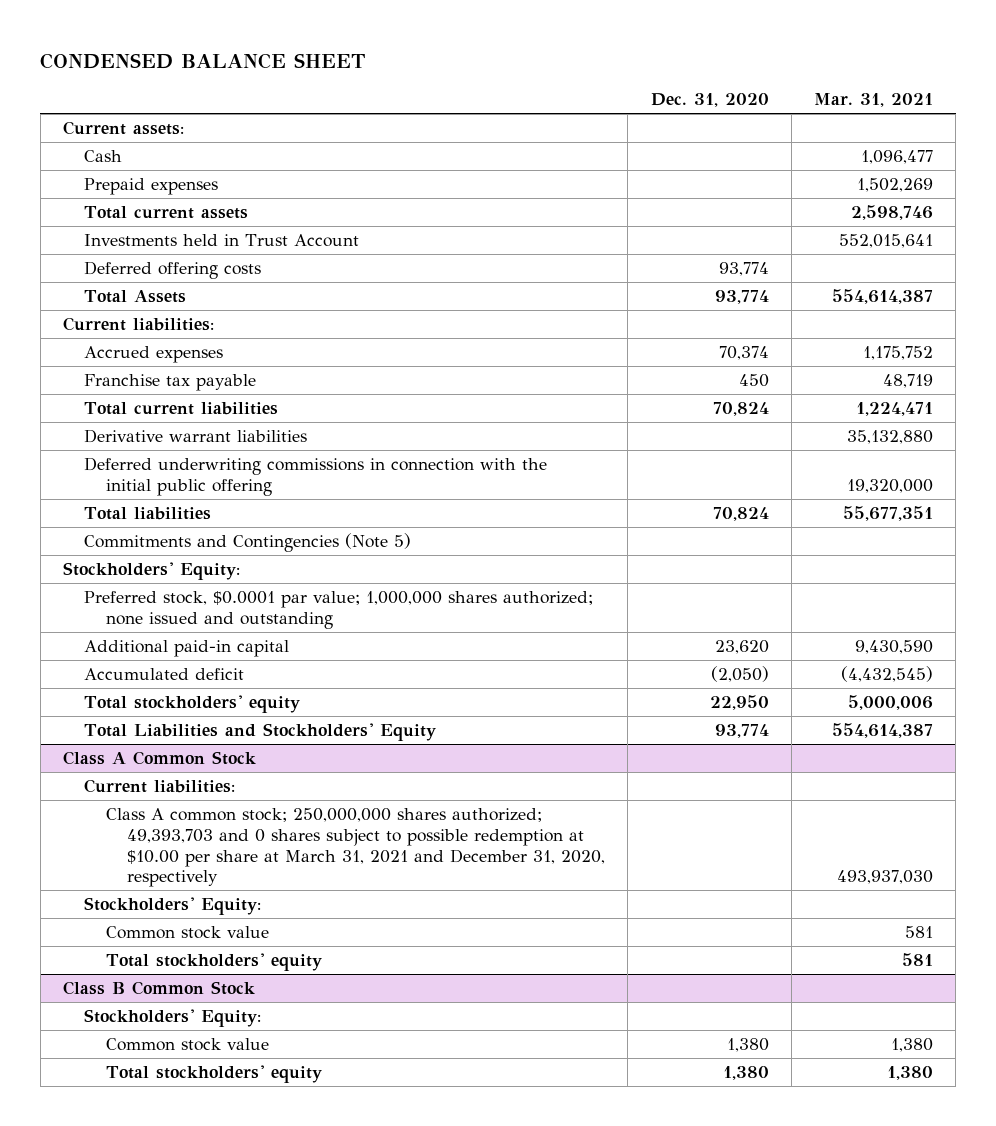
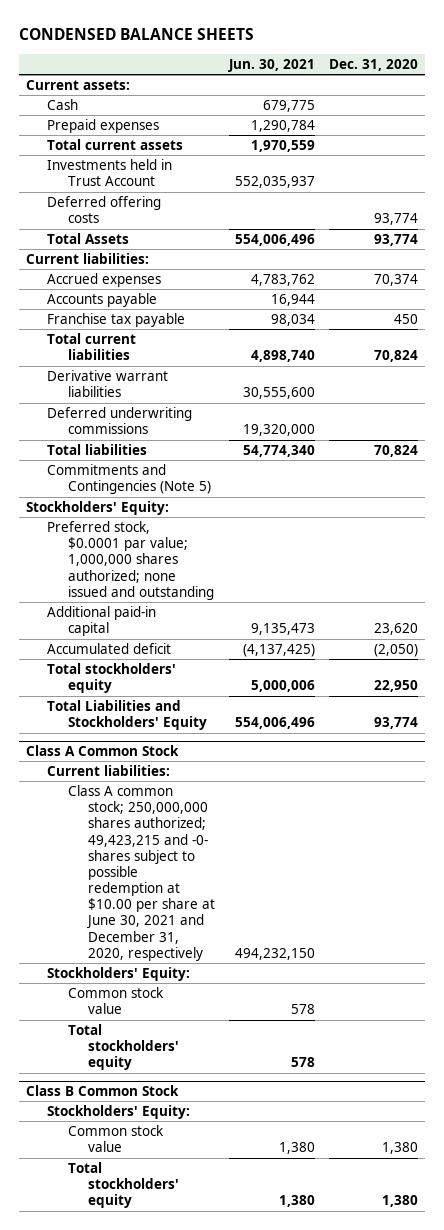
[40,52,366,69] CONDENSED BALANCE SHEET -> [19,28,255,41] CONDENSED BALANCE SHEETS
[814,93,934,108] Mar. 31, 2021 -> none
none -> [228,58,316,72] Jun. 30, 2021
none -> [46,293,157,308] Accounts payable
[84,456,548,496] Deferred underwriting commissions in connection with the initial public offering -> [46,407,192,435] Deferred underwriting commissions
[105,807,605,888] Class A common stock; 250,000,000 shares authorized; 49,393,703 and 0 shares subject to possible redemption at $10.00 per share at March 31, 2021 and December 31, 2020, respectively -> [67,785,216,961] Class A common stock; 250,000,000 shares authorized; 49,423,215 and -0- shares subject to possible redemption at $10.00 per share at June 30, 2021 and December 31, 2020, respectively

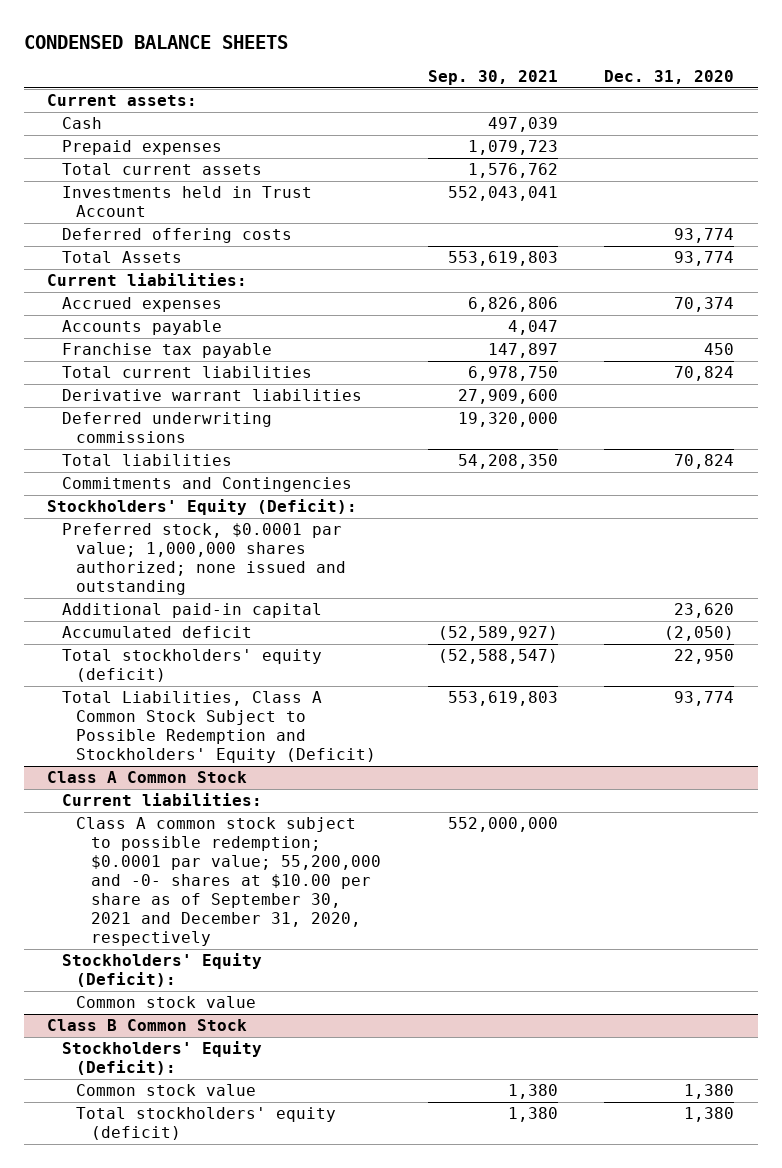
[228,58,316,72] Jun. 30, 2021 -> none
none -> [427,69,558,85] Sep. 30, 2021
[46,464,211,495] Commitments and Contingencies (Note 5) -> [61,477,352,493] Commitments and Contingencies
[26,501,170,516] Stockholders' Equity: -> [47,499,358,516] Stockholders' Equity (Deficit):
[46,663,176,694] Total stockholders' equity -> [61,649,322,683] Total stockholders' equity (deficit)
[46,700,207,731] Total Liabilities and Stockholders' Equity -> [61,691,377,764] Total Liabilities, Class A Common Stock Subject to Possible Redemption and Stockholders' Equity (Deficit)
[67,785,216,961] Class A common stock; 250,000,000 shares authorized; 49,423,215 and -0- shares subject to possible redemption at $10.00 per share at June 30, 2021 and December 31, 2020, respectively -> [76,817,381,947] Class A common stock subject to possible redemption; $0.0001 par value; 55,200,000 and -0- shares at $10.00 per share as of September 30, 2021 and December 31, 2020, respectively
[46,967,190,982] Stockholders' Equity: -> [61,953,262,988] Stockholders' Equity (Deficit):
[67,1024,180,1071] Total stockholders' equity -> none
[46,1105,190,1120] Stockholders' Equity: -> [61,1041,262,1076] Stockholders' Equity (Deficit):
[67,1162,180,1209] Total stockholders' equity -> [76,1107,337,1141] Total stockholders' equity (deficit)

